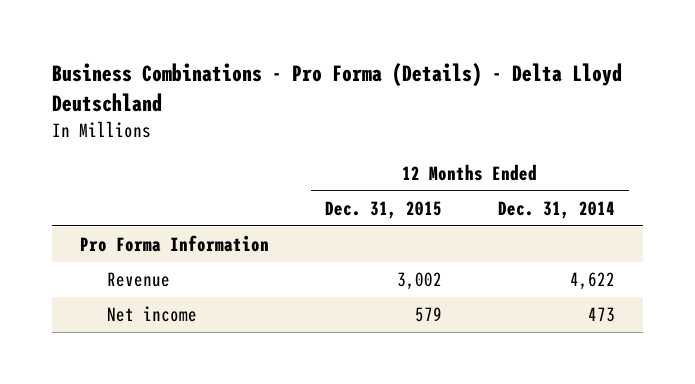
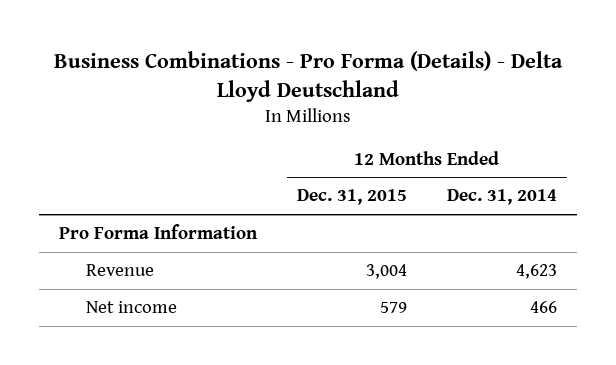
[397,272,443,291] 3,002 -> [365,264,407,280] 3,004
[570,272,616,291] 4,622 -> [515,264,557,280] 4,623
[588,307,616,323] 473 -> [529,301,557,314] 466

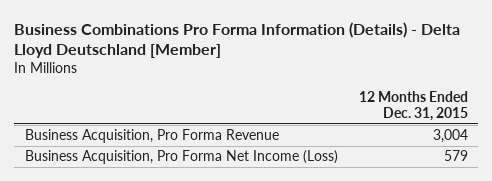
[53,50,563,102] Business Combinations - Pro Forma (Details) - Delta Lloyd Deutschland -> [13,21,460,59] Business Combinations Pro Forma Information (Details) - Delta Lloyd Deutschland [Member]
[446,189,557,206] Dec. 31, 2014 -> none
[58,224,258,240] Pro Forma Information -> none
[86,264,155,277] Revenue -> [24,129,279,144] Business Acquisition, Pro Forma Revenue
[86,301,178,314] Net income -> [24,150,338,165] Business Acquisition, Pro Forma Net Income (Loss)

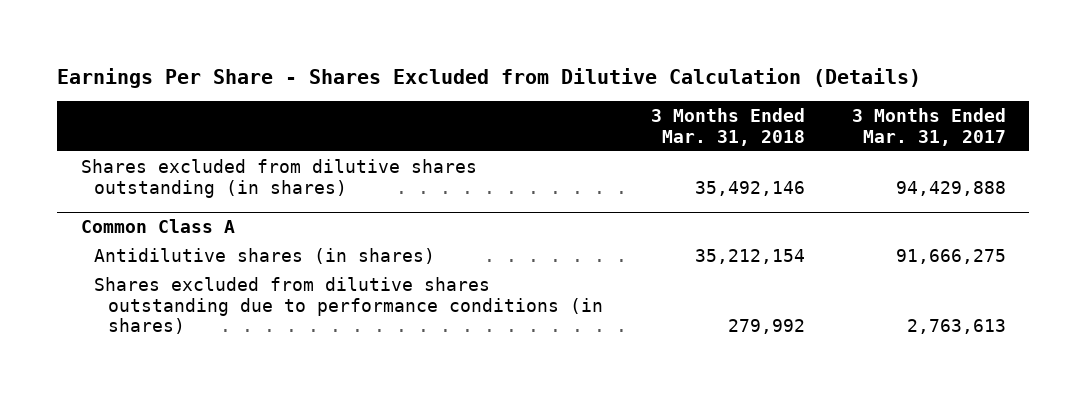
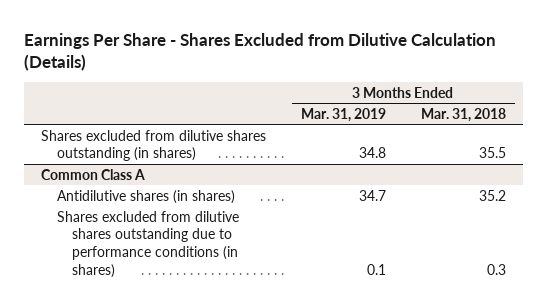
[851,108,1006,146] 3 Months Ended Mar. 31, 2017 -> none
none -> [300,107,386,122] Mar. 31, 2019
[694,180,805,196] 35,492,146 -> [478,147,506,159] 35.5
[694,248,805,264] 35,212,154 -> [478,189,506,201] 35.2
[727,319,805,335] 279,992 -> [486,263,506,275] 0.3

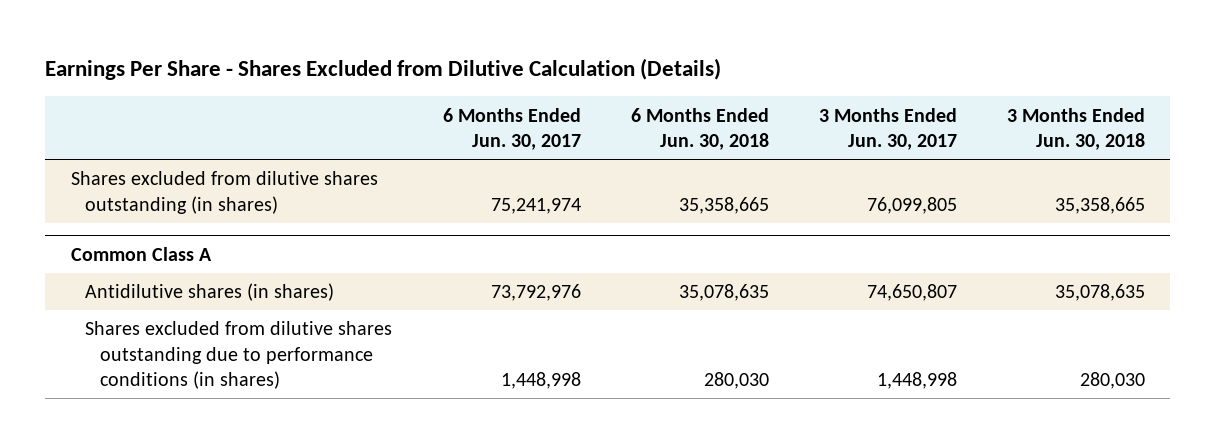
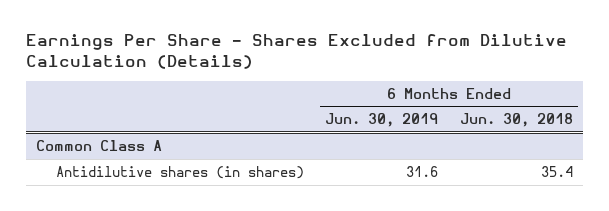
[442,107,581,150] 6 Months Ended Jun. 30, 2017 -> none
[819,107,958,150] 3 Months Ended Jun. 30, 2017 -> none
[1007,107,1146,150] 3 Months Ended Jun. 30, 2018 -> none
none -> [325,113,439,128] Jun. 30, 2019
[70,171,378,214] Shares excluded from dilutive shares outstanding (in shares) -> none
[85,321,393,389] Shares excluded from dilutive shares outstanding due to performance conditions (in shares) -> none
[678,284,769,302] 35,078,635 -> [540,165,573,177] 35.4

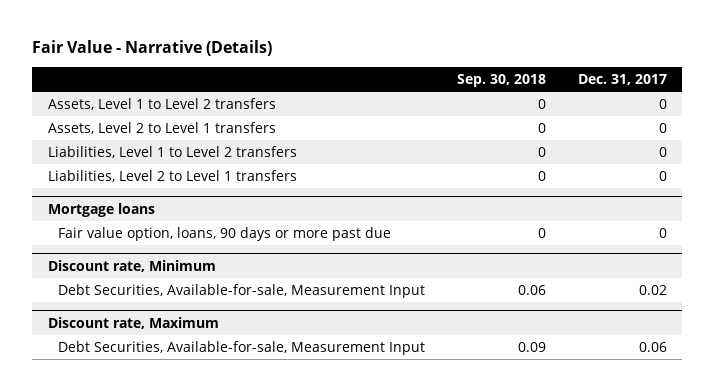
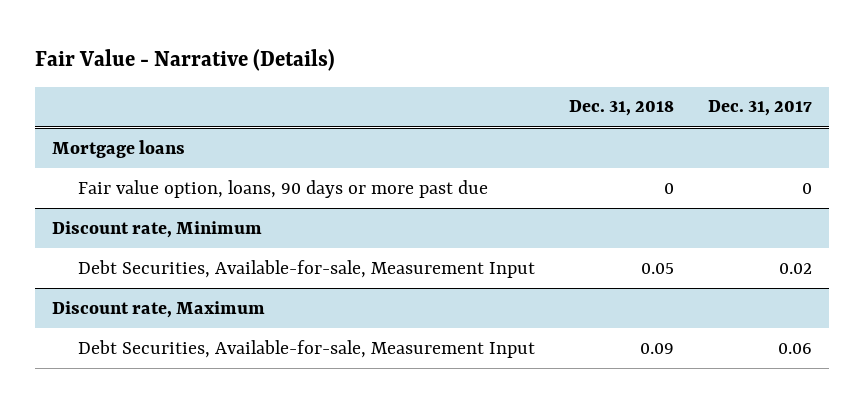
[456,73,546,87] Sep. 30, 2018 -> none
none -> [569,100,675,117] Dec. 31, 2018
[48,97,277,110] Assets, Level 1 to Level 2 transfers -> none
[48,121,277,134] Assets, Level 2 to Level 1 transfers -> none
[48,145,298,158] Liabilities, Level 1 to Level 2 transfers -> none
[48,169,298,182] Liabilities, Level 2 to Level 1 transfers -> none

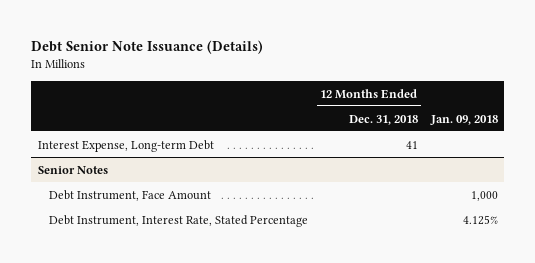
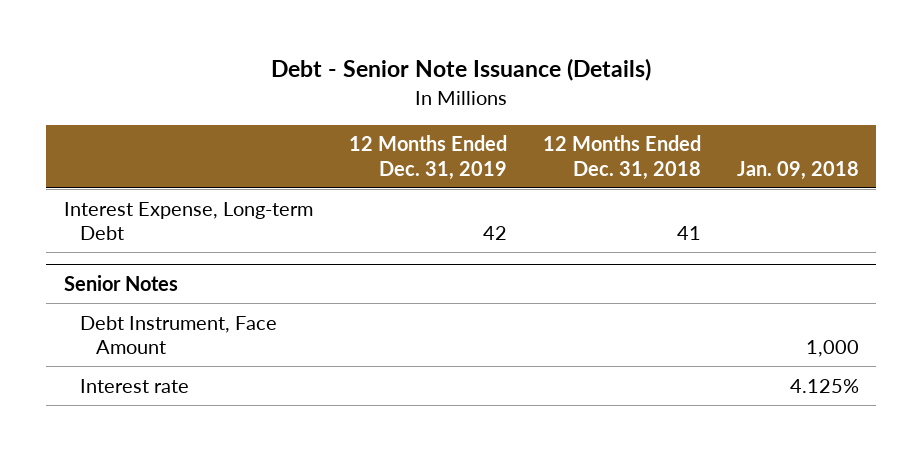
[31,39,264,54] Debt Senior Note Issuance (Details) -> [271,58,652,82] Debt - Senior Note Issuance (Details)
none -> [348,135,507,180] 12 Months Ended Dec. 31, 2019
[48,214,308,227] Debt Instrument, Interest Rate, Stated Percentage -> [80,378,190,393] Interest rate

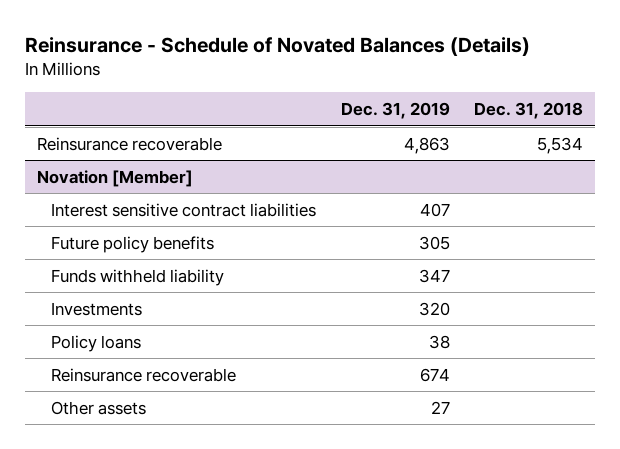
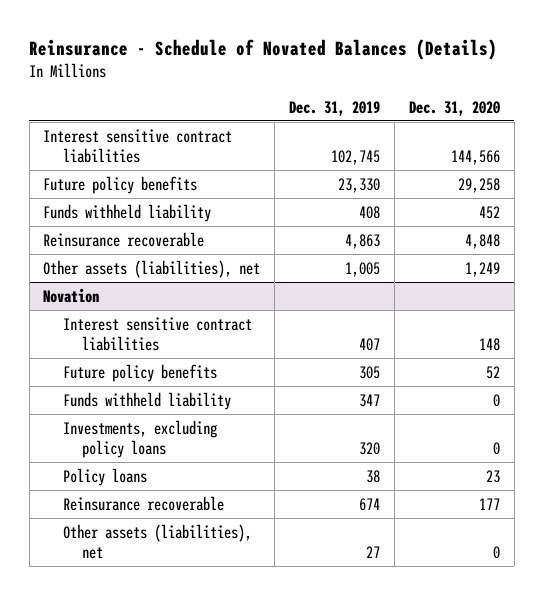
[474,102,584,120] Dec. 31, 2018 -> none
none -> [408,100,500,116] Dec. 31, 2020
none -> [43,128,233,163] Interest sensitive contract liabilities
none -> [43,175,198,194] Future policy benefits
none -> [43,203,212,222] Funds withheld liability
none -> [43,259,261,278] Other assets (liabilities), net
[37,169,194,187] Novation [Member] -> [43,287,100,303] Novation
[51,301,143,316] Investments -> [62,419,217,458] Investments, excluding policy loans
[51,400,147,415] Other assets -> [62,523,252,559] Other assets (liabilities), net

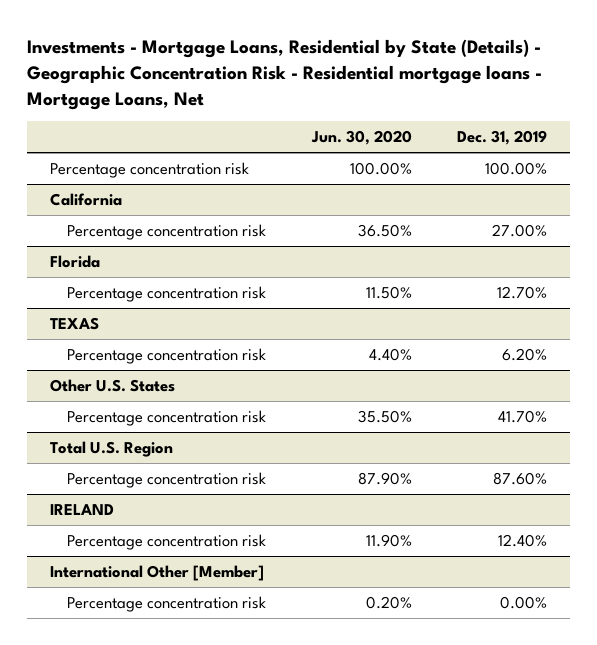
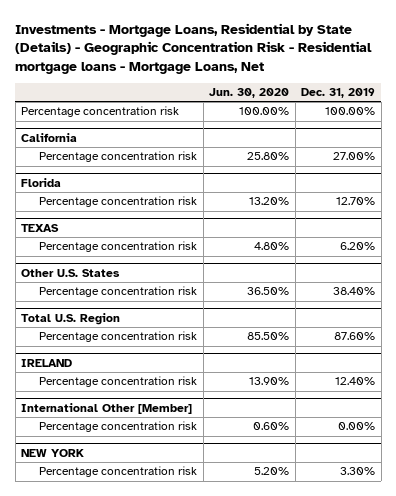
[357,223,412,237] 36.50% -> [247,152,290,161] 25.80%
[365,285,412,299] 11.50% -> [249,197,290,206] 13.20%
[368,347,412,361] 4.40% -> [254,242,290,251] 4.80%
[357,409,412,423] 35.50% -> [247,287,290,296] 36.50%
[497,409,547,423] 41.70% -> [333,287,376,296] 38.40%
[357,471,412,485] 87.90% -> [247,332,290,341] 85.50%
[365,533,412,547] 11.90% -> [249,377,290,386] 13.90%
[365,595,412,609] 0.20% -> [253,422,290,431] 0.60%
none -> [21,448,85,457] NEW YORK
none -> [39,466,198,478] Percentage concentration risk

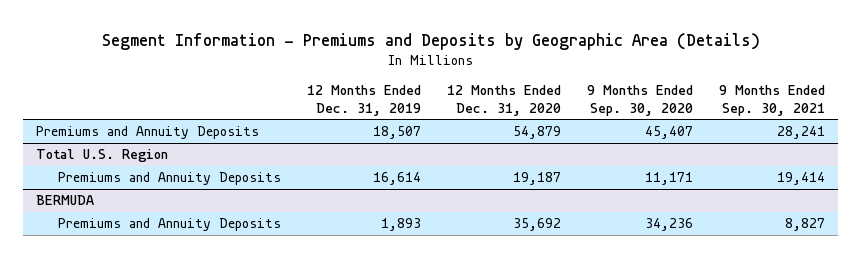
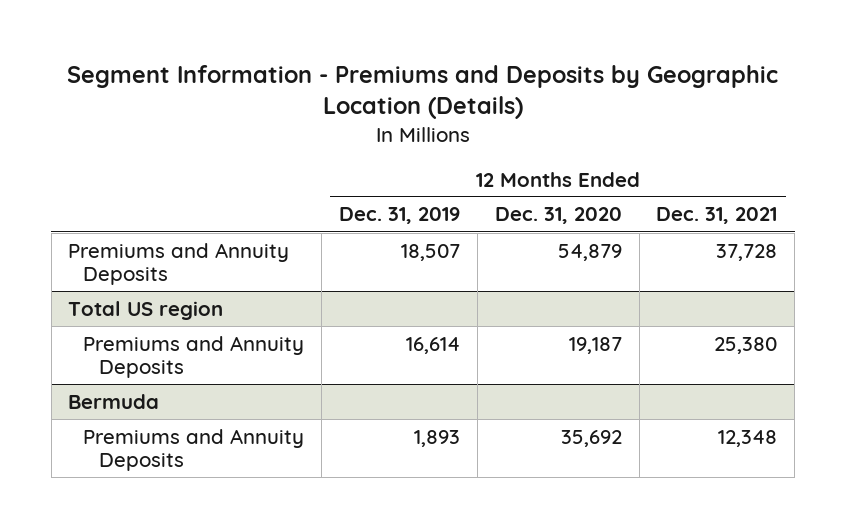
[101,32,760,50] Segment Information - Premiums and Deposits by Geographic Area (Details) -> [66,64,778,120] Segment Information - Premiums and Deposits by Geographic Location (Details)
[587,85,694,116] 9 Months Ended Sep. 30, 2020 -> none
[719,85,826,116] 9 Months Ended Sep. 30, 2021 -> none
none -> [656,207,778,225] Dec. 31, 2021
[36,149,169,163] Total U.S. Region -> [68,300,224,320] Total US region
[36,195,95,206] BERMUDA -> [68,393,160,409] Bermuda

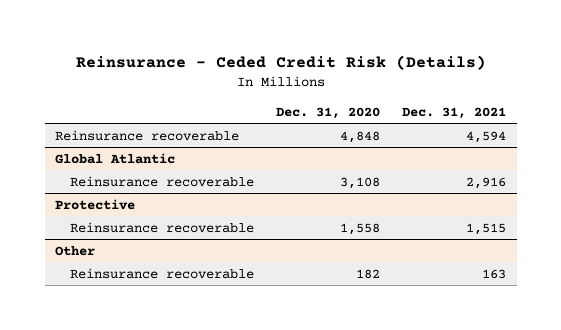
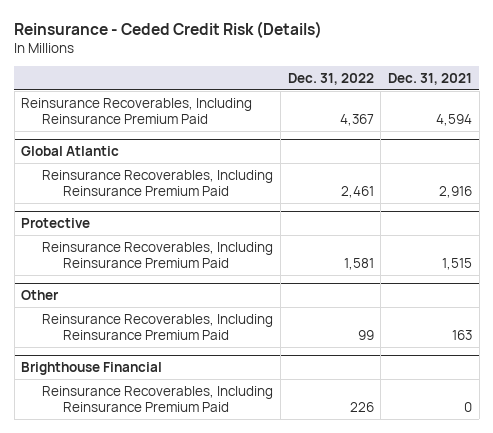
[275,106,380,119] Dec. 31, 2020 -> none
none -> [287,72,374,85] Dec. 31, 2022
[55,129,240,141] Reinsurance recoverable -> [21,97,253,124] Reinsurance Recoverables, Including Reinsurance Premium Paid
[70,175,255,187] Reinsurance recoverable -> [42,169,274,196] Reinsurance Recoverables, Including Reinsurance Premium Paid
[70,221,255,233] Reinsurance recoverable -> [42,241,274,268] Reinsurance Recoverables, Including Reinsurance Premium Paid
[70,267,255,279] Reinsurance recoverable -> [42,313,274,340] Reinsurance Recoverables, Including Reinsurance Premium Paid
none -> [21,361,163,375] Brighthouse Financial
none -> [42,385,274,412] Reinsurance Recoverables, Including Reinsurance Premium Paid

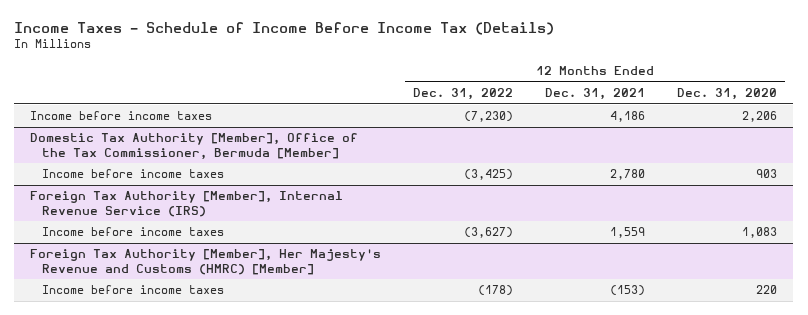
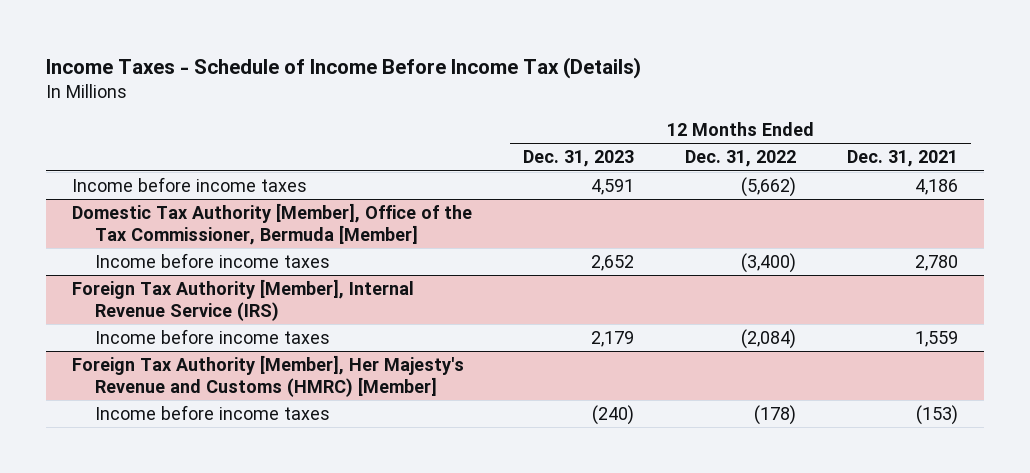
[677,88,778,101] Dec. 31, 2020 -> none
none -> [522,150,634,168] Dec. 31, 2023
[464,111,514,123] (7,230) -> [741,177,797,198] (5,662)
[464,169,514,181] (3,425) -> [741,253,797,274] (3,400)
[464,227,514,239] (3,627) -> [741,329,797,350] (2,084)

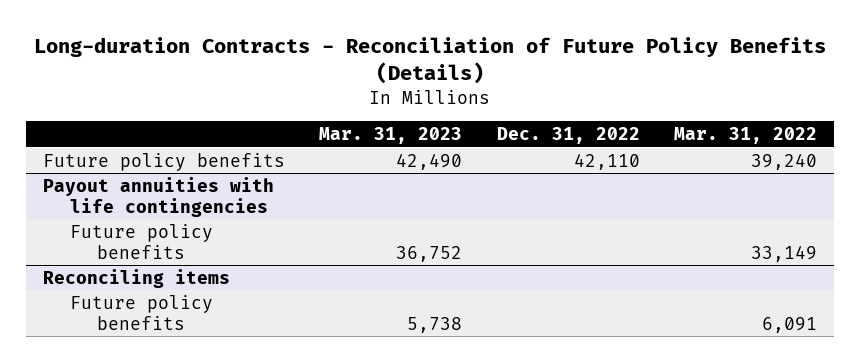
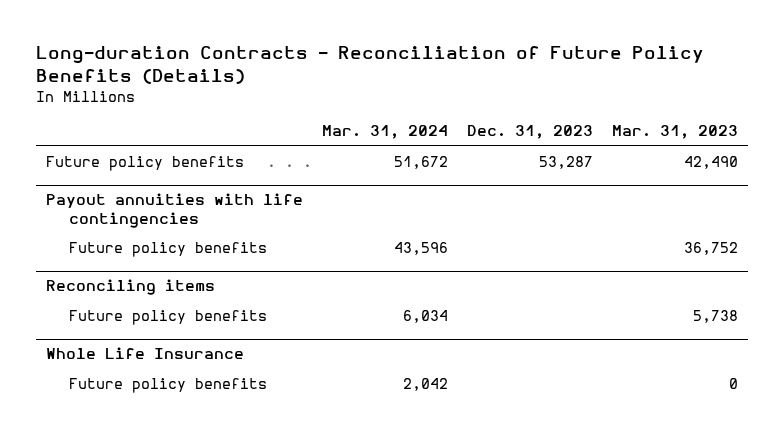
[496,127,640,145] Dec. 31, 2022 -> none
[673,127,817,145] Mar. 31, 2022 -> none
none -> [321,125,448,140] Mar. 31, 2024
none -> [466,125,593,140] Dec. 31, 2023
none -> [45,347,244,360] Whole Life Insurance
none -> [68,378,267,394] Future policy benefits

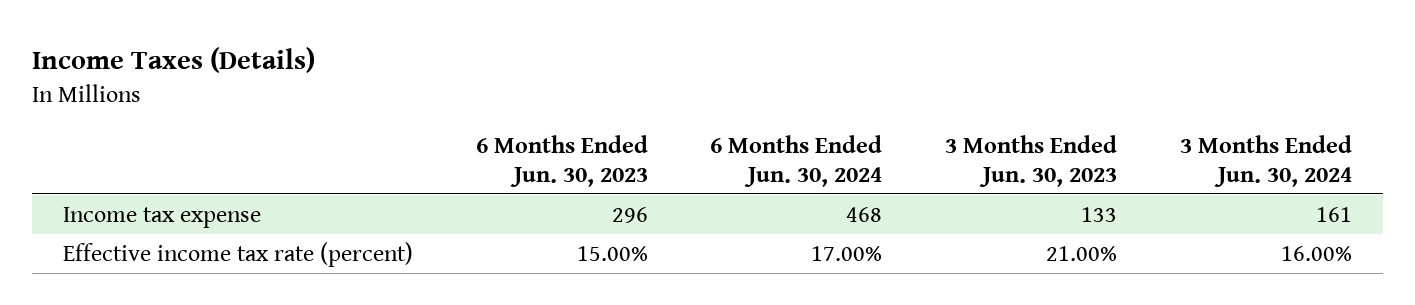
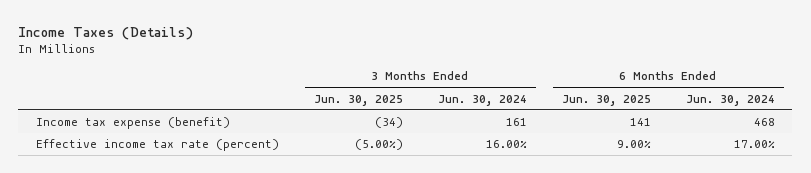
[475,134,648,188] 6 Months Ended Jun. 30, 2023 -> none
[944,134,1117,188] 3 Months Ended Jun. 30, 2023 -> none
none -> [313,94,403,106] Jun. 30, 2025
none -> [561,94,651,106] Jun. 30, 2025
[63,206,262,228] Income tax expense -> [35,117,230,130] Income tax expense (benefit)

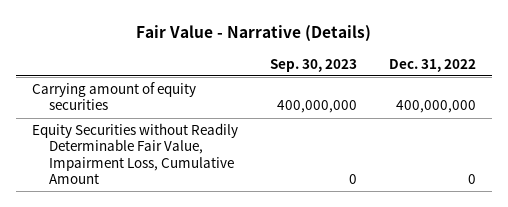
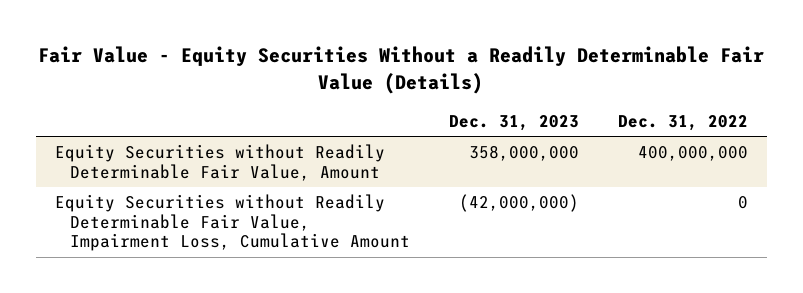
[136,24,372,42] Fair Value - Narrative (Details) -> [38,46,765,94] Fair Value - Equity Securities Without a Readily Determinable Fair Value (Details)
[270,58,358,72] Sep. 30, 2023 -> none
none -> [448,114,579,131] Dec. 31, 2023
[32,82,197,111] Carrying amount of equity securities -> [55,144,386,181] Equity Securities without Readily Determinable Fair Value, Amount

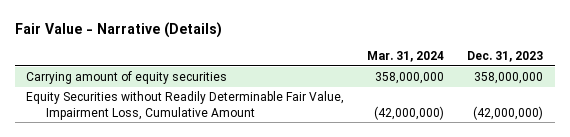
[38,46,765,94] Fair Value - Equity Securities Without a Readily Determinable Fair Value (Details) -> [14,21,222,38] Fair Value - Narrative (Details)
[617,114,748,131] Dec. 31, 2022 -> none
none -> [367,51,445,63] Mar. 31, 2024
[55,144,386,181] Equity Securities without Readily Determinable Fair Value, Amount -> [26,71,228,85] Carrying amount of equity securities

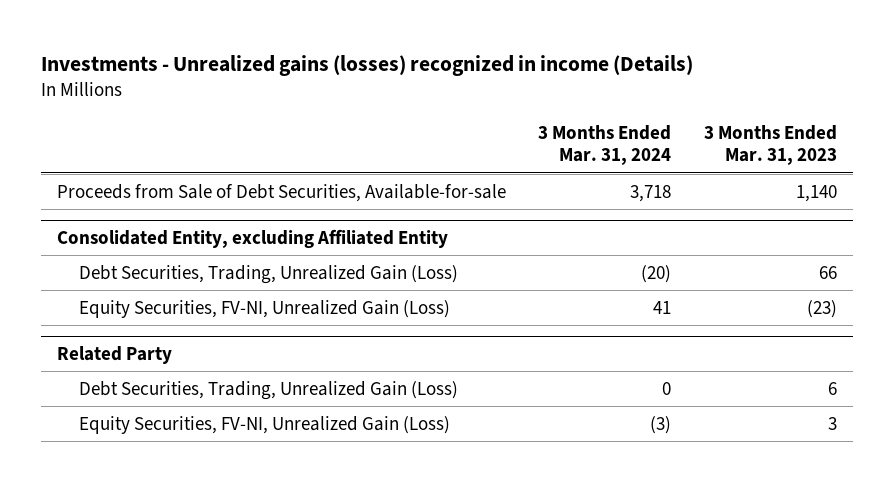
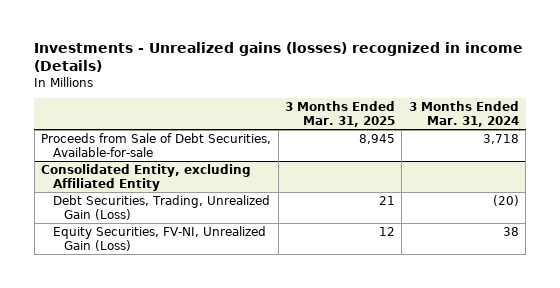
[703,124,837,166] 3 Months Ended Mar. 31, 2023 -> none
none -> [284,100,395,127] 3 Months Ended Mar. 31, 2025
[57,346,173,365] Related Party -> none
[79,380,459,400] Debt Securities, Trading, Unrealized Gain (Loss) -> none
[79,415,451,434] Equity Securities, FV-NI, Unrealized Gain (Loss) -> none
[653,300,672,314] 41 -> [502,226,519,236] 38

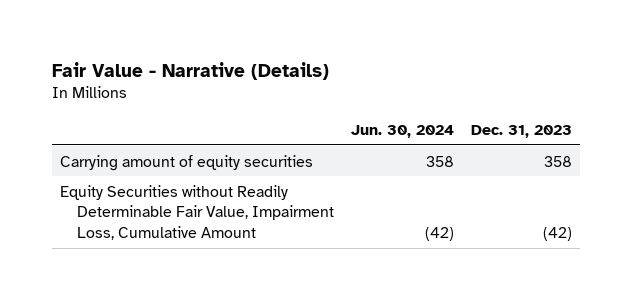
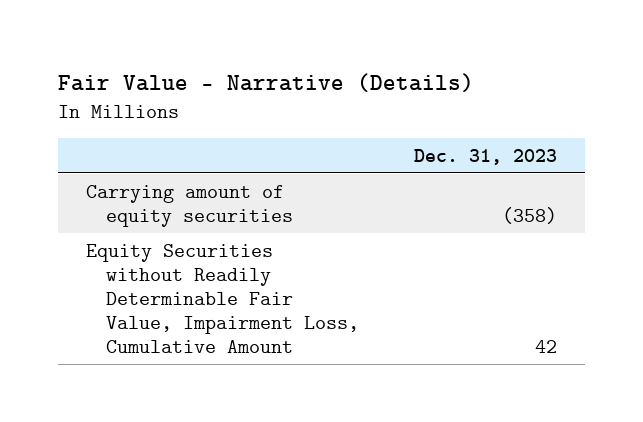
[350,124,454,138] Jun. 30, 2024 -> none
[543,155,572,167] 358 -> [501,206,557,224] (358)
[542,227,572,242] (42) -> [534,339,557,353] 42

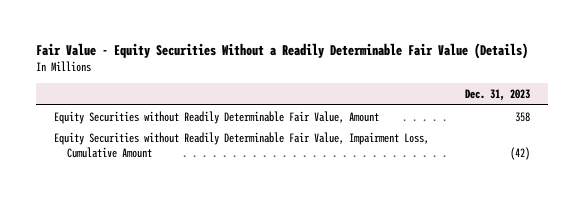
[58,73,475,93] Fair Value - Narrative (Details) -> [35,42,528,59] Fair Value - Equity Securities Without a Readily Determinable Fair Value (Details)
[85,184,293,227] Carrying amount of equity securities -> [53,110,379,124] Equity Securities without Readily Determinable Fair Value, Amount
[501,206,557,224] (358) -> [515,111,531,122] 358
[534,339,557,353] 42 -> [510,146,531,160] (42)

